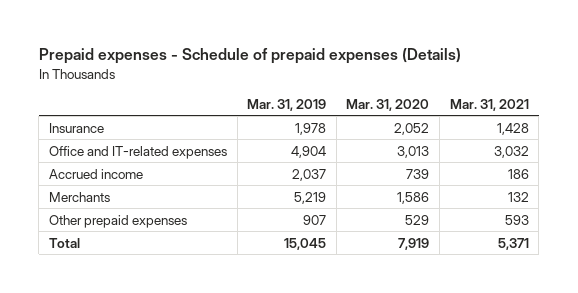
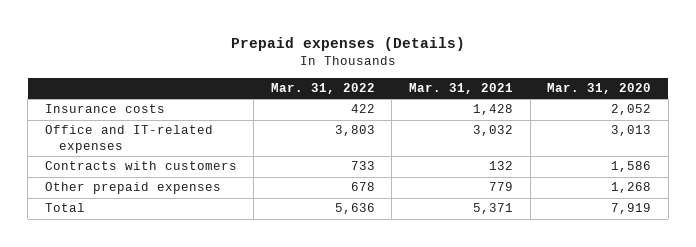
[38,48,461,65] Prepaid expenses - Schedule of prepaid expenses (Details) -> [230,36,465,51] Prepaid expenses (Details)
[247,98,327,111] Mar. 31, 2019 -> none
none -> [270,83,375,95] Mar. 31, 2022
[49,122,105,133] Insurance -> [44,104,165,114] Insurance costs
[49,168,144,179] Accrued income -> none
[49,191,111,202] Merchants -> [44,161,237,171] Contracts with customers
[405,214,430,225] 529 -> [611,182,652,194] 1,268
[504,214,529,225] 593 -> [489,182,514,192] 779

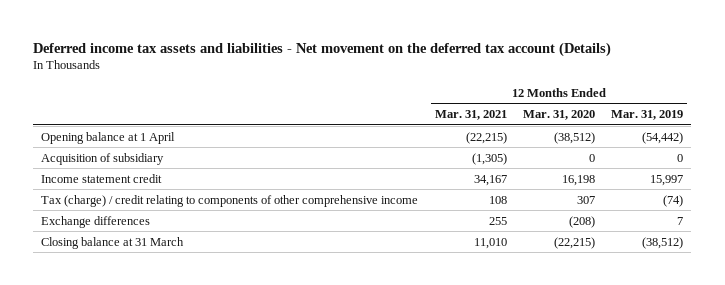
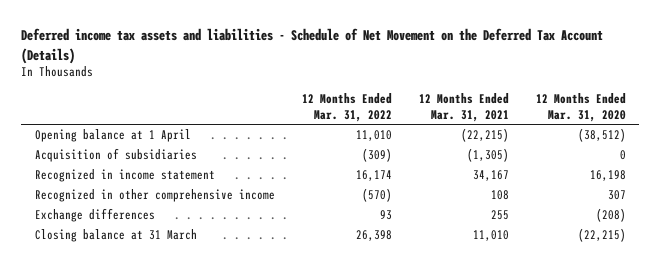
[33,41,612,57] Deferred income tax assets and liabilities - Net movement on the deferred tax account (Details) -> [21,28,604,64] Deferred income tax assets and liabilities - Schedule of Net Movement on the Deferred Tax Account (Details)
[611,109,684,120] Mar. 31, 2019 -> none
none -> [301,92,392,122] 12 Months Ended Mar. 31, 2022
[41,152,165,165] Acquisition of subsidiary -> [34,148,197,163] Acquisition of subsidiaries
[41,173,163,183] Income statement credit -> [34,169,215,183] Recognized in income statement
[41,194,419,207] Tax (charge) / credit relating to components of other comprehensive income -> [34,189,275,203] Recognized in other comprehensive income

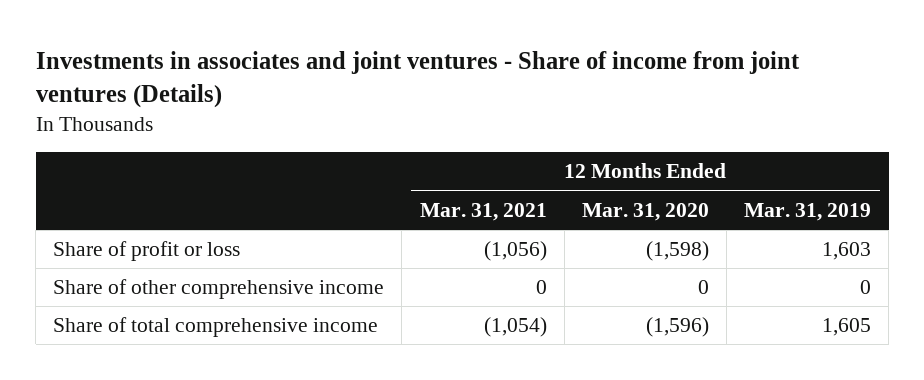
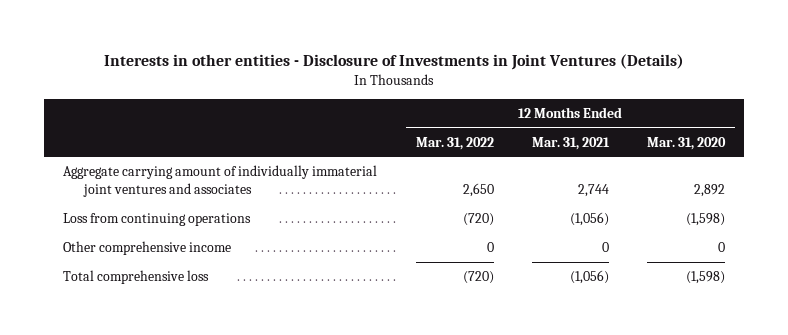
[35,50,800,109] Investments in associates and joint ventures - Share of income from joint ventures (Details) -> [104,54,685,71] Interests in other entities - Disclosure of Investments in Joint Ventures (Details)
[744,202,872,221] Mar. 31, 2019 -> none
none -> [415,136,494,150] Mar. 31, 2022
none -> [63,165,378,198] Aggregate carrying amount of individually immaterial joint ventures and associates
[53,241,241,262] Share of profit or loss -> [63,213,252,227] Loss from continuing operations
[53,279,385,300] Share of other comprehensive income -> [63,241,232,256] Other comprehensive income
[53,317,379,338] Share of total comprehensive income -> [63,270,210,285] Total comprehensive loss
[483,317,547,338] (1,054) -> [569,270,609,285] (1,056)
[645,317,709,338] (1,596) -> [686,271,726,285] (1,598)

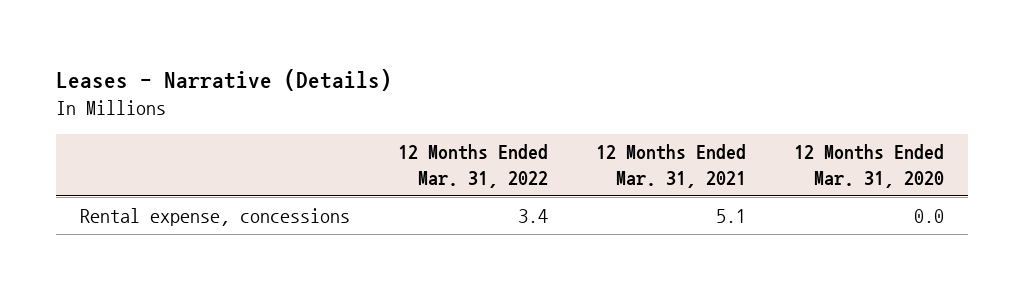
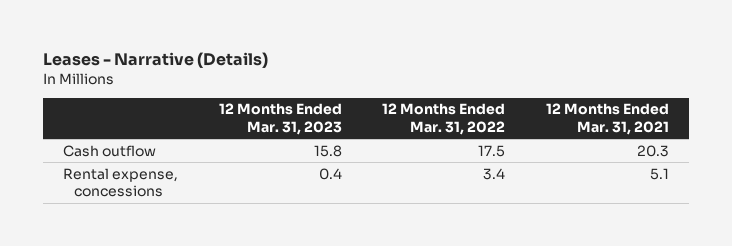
[793,144,944,188] 12 Months Ended Mar. 31, 2020 -> none
none -> [218,103,342,135] 12 Months Ended Mar. 31, 2023
none -> [63,144,157,157] Cash outflow

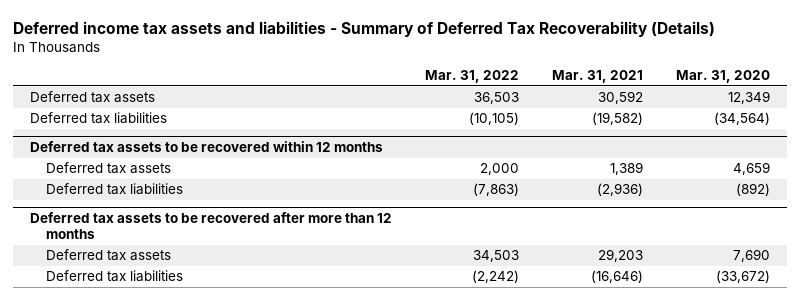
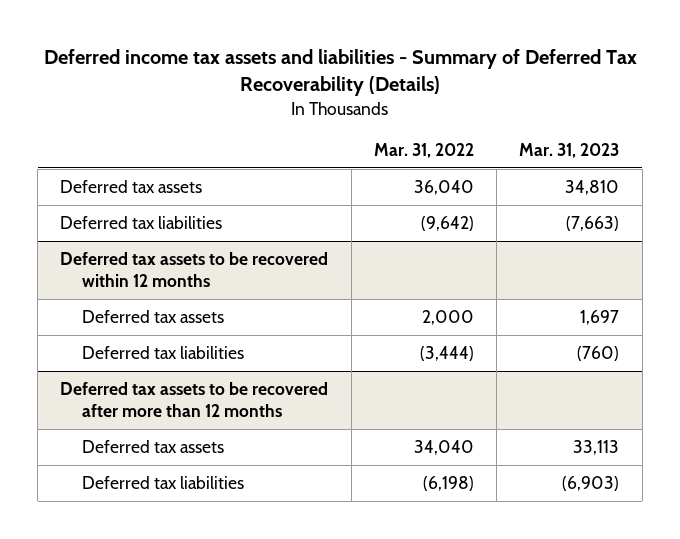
[552,70,644,84] Mar. 31, 2021 -> none
[676,70,771,84] Mar. 31, 2020 -> none
none -> [519,142,620,158] Mar. 31, 2023
[473,92,519,105] 36,503 -> [413,180,474,196] 36,040
[468,112,519,126] (10,105) -> [420,216,474,232] (9,642)
[472,183,519,197] (7,863) -> [419,346,474,362] (3,444)
[472,250,519,263] 34,503 -> [413,440,474,456] 34,040
[471,270,519,284] (2,242) -> [422,476,474,492] (6,198)

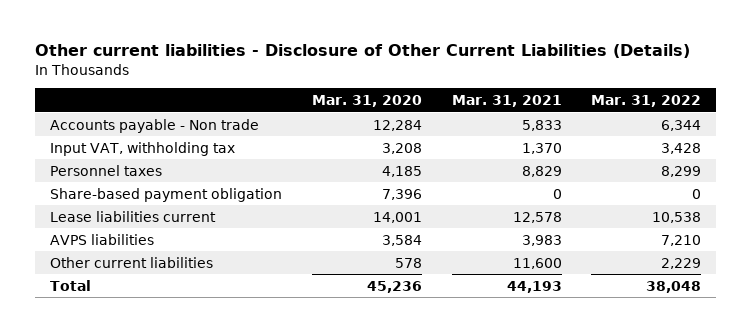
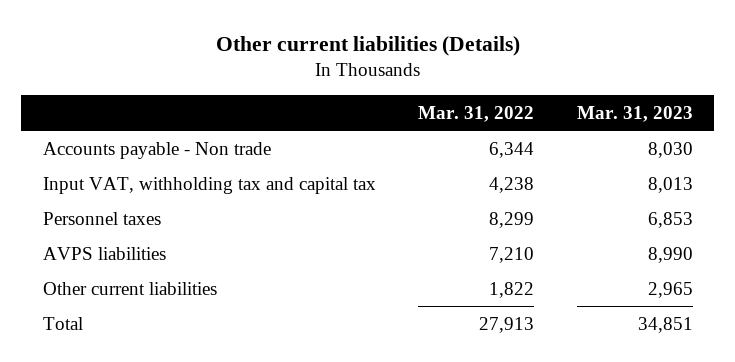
[35,44,691,59] Other current liabilities - Disclosure of Other Current Liabilities (Details) -> [215,35,520,56] Other current liabilities (Details)
[312,94,423,107] Mar. 31, 2020 -> none
[451,94,562,107] Mar. 31, 2021 -> none
none -> [576,105,693,122] Mar. 31, 2023
[50,141,236,156] Input VAT, withholding tax -> [42,176,376,194] Input VAT, withholding tax and capital tax
[661,142,702,154] 3,428 -> [489,176,535,193] 4,238
[50,187,283,202] Share-based payment obligation -> none
[50,210,217,222] Lease liabilities current -> none
[661,257,702,269] 2,229 -> [489,281,535,298] 1,822
[646,280,702,293] 38,048 -> [479,316,535,333] 27,913

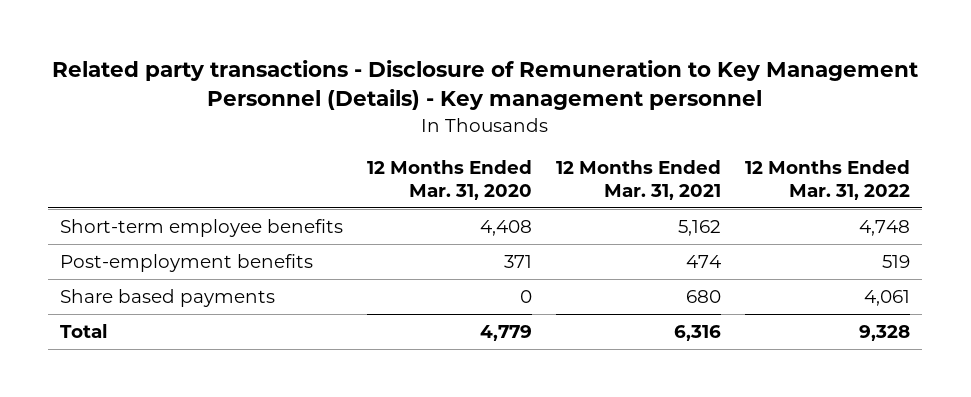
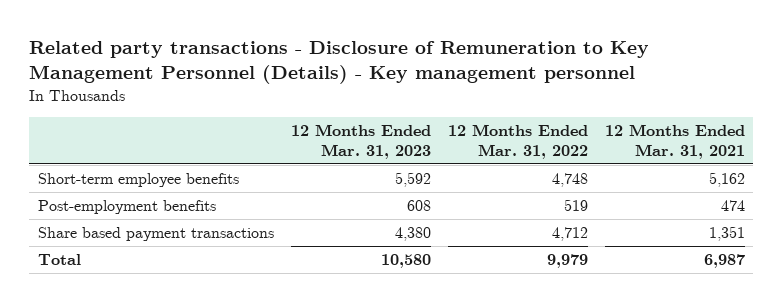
[367,160,533,200] 12 Months Ended Mar. 31, 2020 -> none
none -> [290,124,431,159] 12 Months Ended Mar. 31, 2023
[60,288,276,307] Share based payments -> [37,227,274,242] Share based payment transactions
[686,289,722,303] 680 -> [708,226,745,242] 1,351
[864,289,911,306] 4,061 -> [551,227,588,242] 4,712
[674,324,722,341] 6,316 -> [703,254,745,269] 6,987
[859,324,911,341] 9,328 -> [546,254,588,269] 9,979

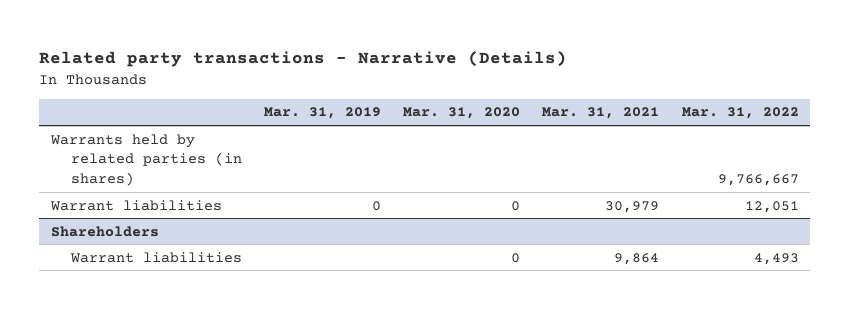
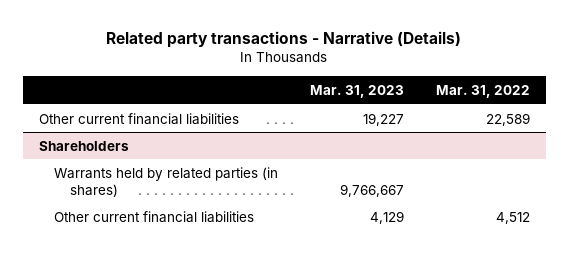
[264,107,382,120] Mar. 31, 2019 -> none
[403,107,521,120] Mar. 31, 2020 -> none
[542,107,660,120] Mar. 31, 2021 -> none
none -> [310,84,405,98] Mar. 31, 2023
[49,133,243,186] Warrants held by related parties (in shares) -> none
[49,199,222,211] Warrant liabilities -> [38,112,239,125] Other current financial liabilities
[744,200,799,213] 12,051 -> [485,112,530,126] 22,589
none -> [54,166,279,197] Warrants held by related parties (in shares)
[70,251,243,263] Warrant liabilities -> [54,210,255,223] Other current financial liabilities
[753,252,799,265] 4,493 -> [495,211,530,224] 4,512

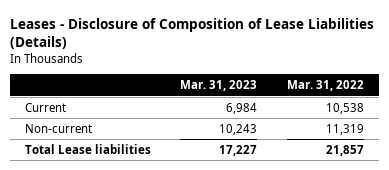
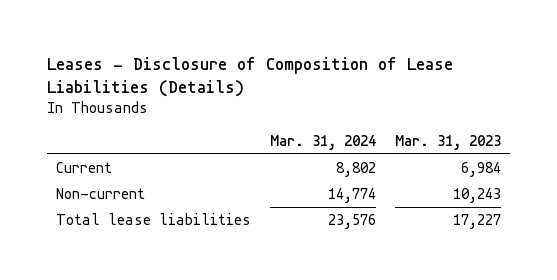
[286,80,364,92] Mar. 31, 2022 -> none
none -> [270,135,377,151] Mar. 31, 2024
[25,143,152,154] Total Lease liabilities -> [56,212,252,225] Total lease liabilities

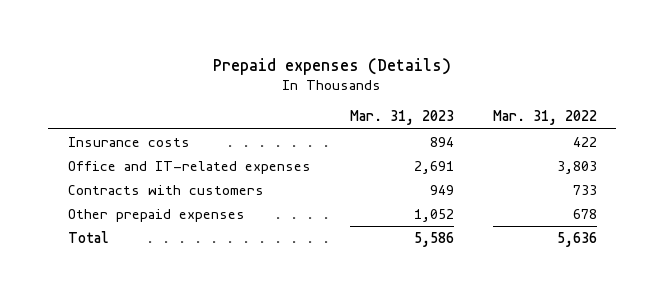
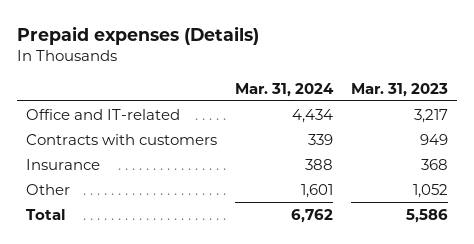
[492,110,597,126] Mar. 31, 2022 -> none
none -> [234,82,334,97] Mar. 31, 2024
[67,137,190,148] Insurance costs -> none
[67,161,311,175] Office and IT-related expenses -> [26,108,181,120] Office and IT-related
[413,161,454,175] 2,691 -> [413,108,448,123] 3,217
none -> [26,158,101,170] Insurance
[67,209,245,223] Other prepaid expenses -> [26,183,71,195] Other

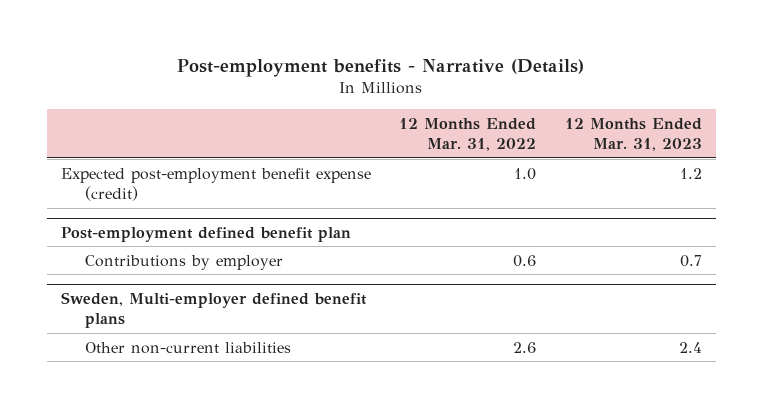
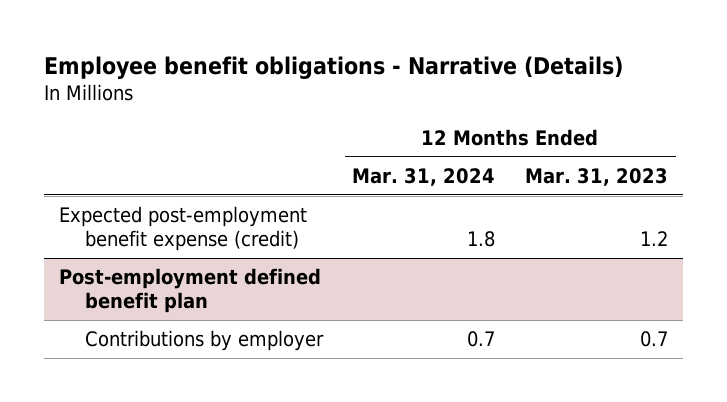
[177,58,585,77] Post-employment benefits - Narrative (Details) -> [43,55,623,79] Employee benefit obligations - Narrative (Details)
[399,117,537,152] 12 Months Ended Mar. 31, 2022 -> none
none -> [352,167,496,186] Mar. 31, 2024
[61,291,368,329] Sweden, Multi-employer defined benefit plans -> none
[85,341,292,354] Other non-current liabilities -> none

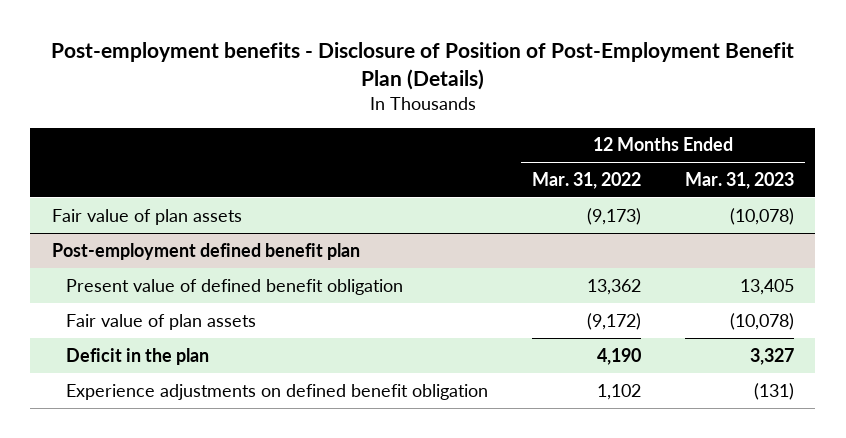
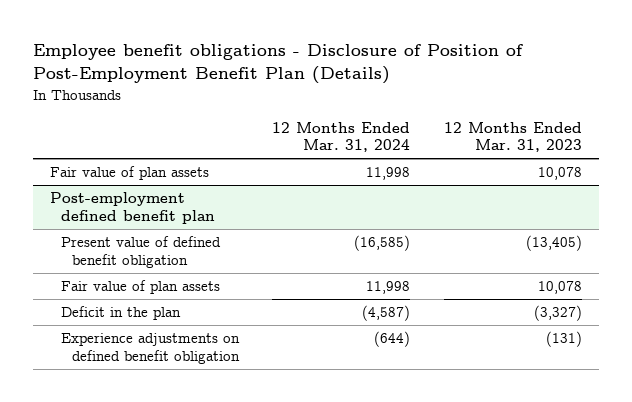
[50,41,794,90] Post-employment benefits - Disclosure of Position of Post-Employment Benefit Plan (Details) -> [32,44,523,85] Employee benefit obligations - Disclosure of Position of Post-Employment Benefit Plan (Details)
[532,171,642,189] Mar. 31, 2022 -> none
none -> [272,121,411,153] 12 Months Ended Mar. 31, 2024
[729,207,794,225] (10,078) -> [537,167,582,181] 10,078
[739,278,794,295] 13,405 -> [525,235,582,252] (13,405)
[729,312,794,330] (10,078) -> [537,281,582,295] 10,078
[749,347,794,365] 3,327 -> [533,305,582,322] (3,327)

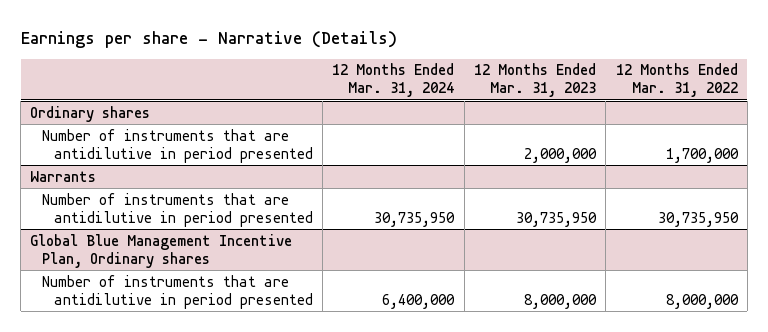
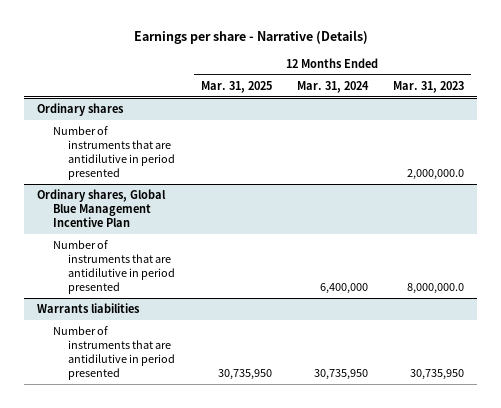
[615,63,738,98] 12 Months Ended Mar. 31, 2022 -> none
none -> [200,80,272,93] Mar. 31, 2025
[524,147,598,163] 2,000,000 -> [407,169,465,181] 2,000,000.0
none -> [36,189,166,228] Ordinary shares, Global Blue Management Incentive Plan
none -> [52,240,176,295] Number of instruments that are antidilutive in period presented
[30,170,97,182] Warrants -> [36,303,140,314] Warrants liabilities
[30,233,293,268] Global Blue Management Incentive Plan, Ordinary shares -> none
[42,274,313,309] Number of instruments that are antidilutive in period presented -> none

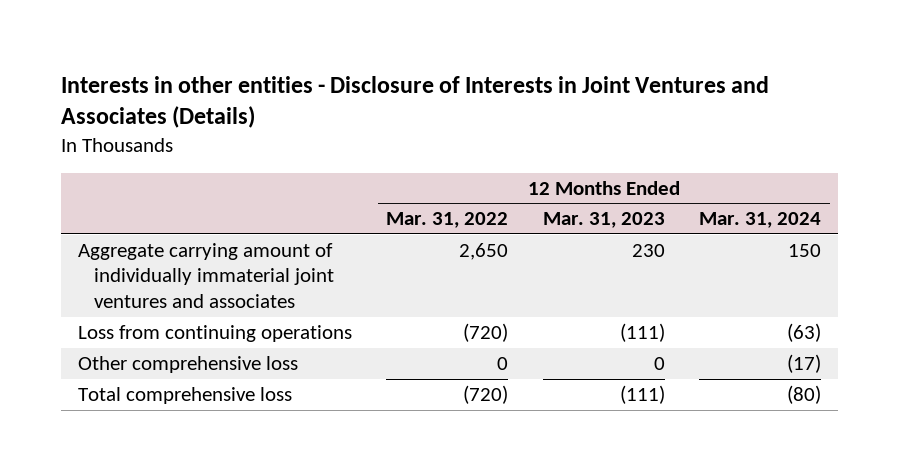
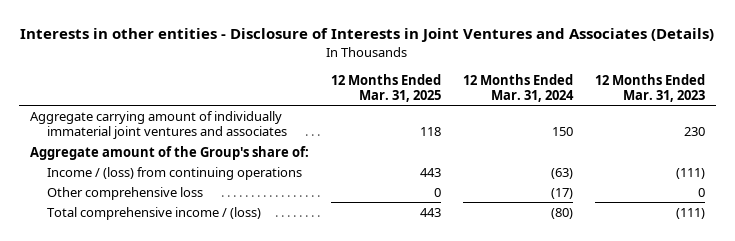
[386,212,509,229] Mar. 31, 2022 -> none
none -> [331,73,442,102] 12 Months Ended Mar. 31, 2025
none -> [30,145,310,160] Aggregate amount of the Group's share of:
[77,325,352,343] Loss from continuing operations -> [46,166,302,180] Income / (loss) from continuing operations
[77,387,292,405] Total comprehensive loss -> [46,206,261,220] Total comprehensive income / (loss)

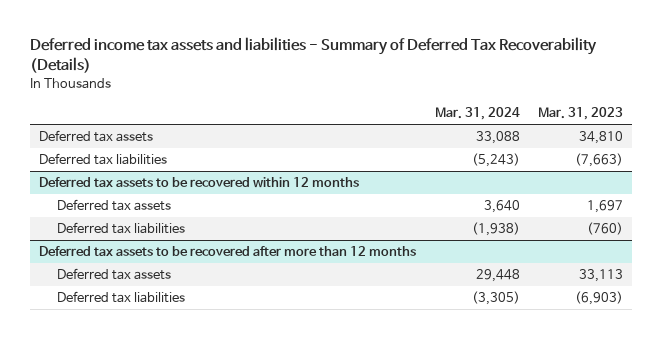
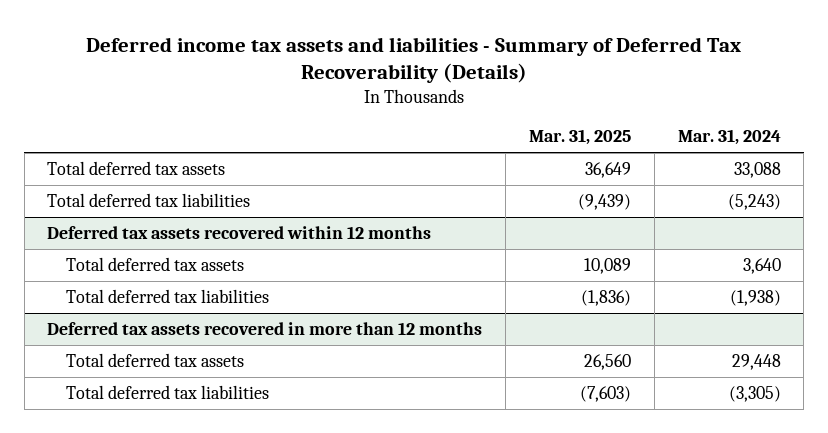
[538,107,624,121] Mar. 31, 2023 -> none
none -> [529,129,632,146] Mar. 31, 2025
[39,130,154,143] Deferred tax assets -> [47,160,226,175] Total deferred tax assets
[39,153,168,166] Deferred tax liabilities -> [47,192,251,207] Total deferred tax liabilities
[39,177,360,189] Deferred tax assets to be recovered within 12 months -> [47,225,432,239] Deferred tax assets recovered within 12 months
[57,199,172,212] Deferred tax assets -> [65,256,244,271] Total deferred tax assets
[57,222,186,235] Deferred tax liabilities -> [65,288,269,303] Total deferred tax liabilities
[39,246,417,257] Deferred tax assets to be recovered after more than 12 months -> [47,321,483,335] Deferred tax assets recovered in more than 12 months
[57,268,172,281] Deferred tax assets -> [65,352,244,367] Total deferred tax assets
[57,291,186,304] Deferred tax liabilities -> [65,384,269,399] Total deferred tax liabilities

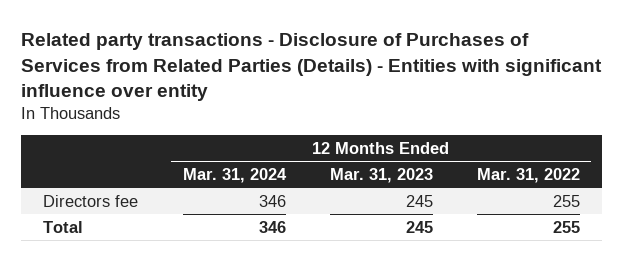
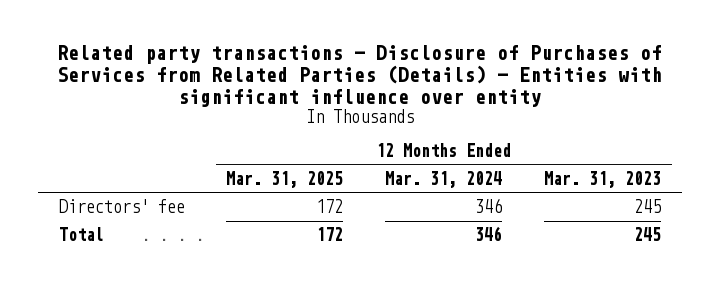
[477,168,581,184] Mar. 31, 2022 -> none
none -> [226,170,344,188] Mar. 31, 2025
[43,194,139,207] Directors fee -> [58,199,185,214] Directors' fee

